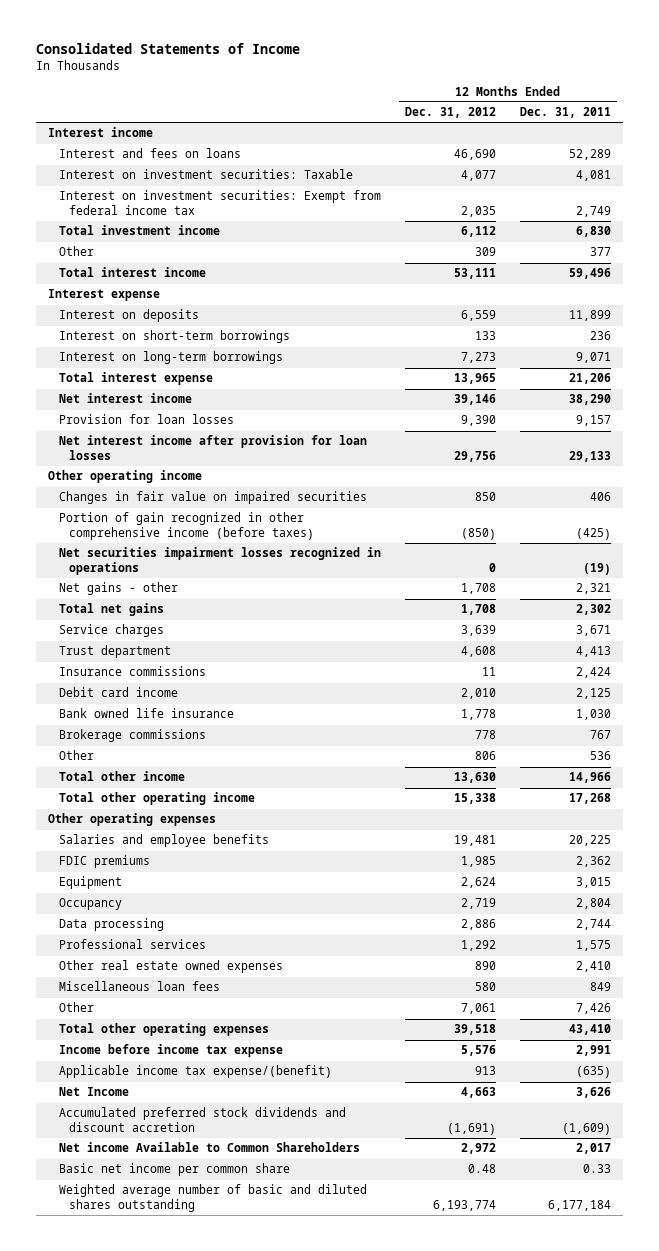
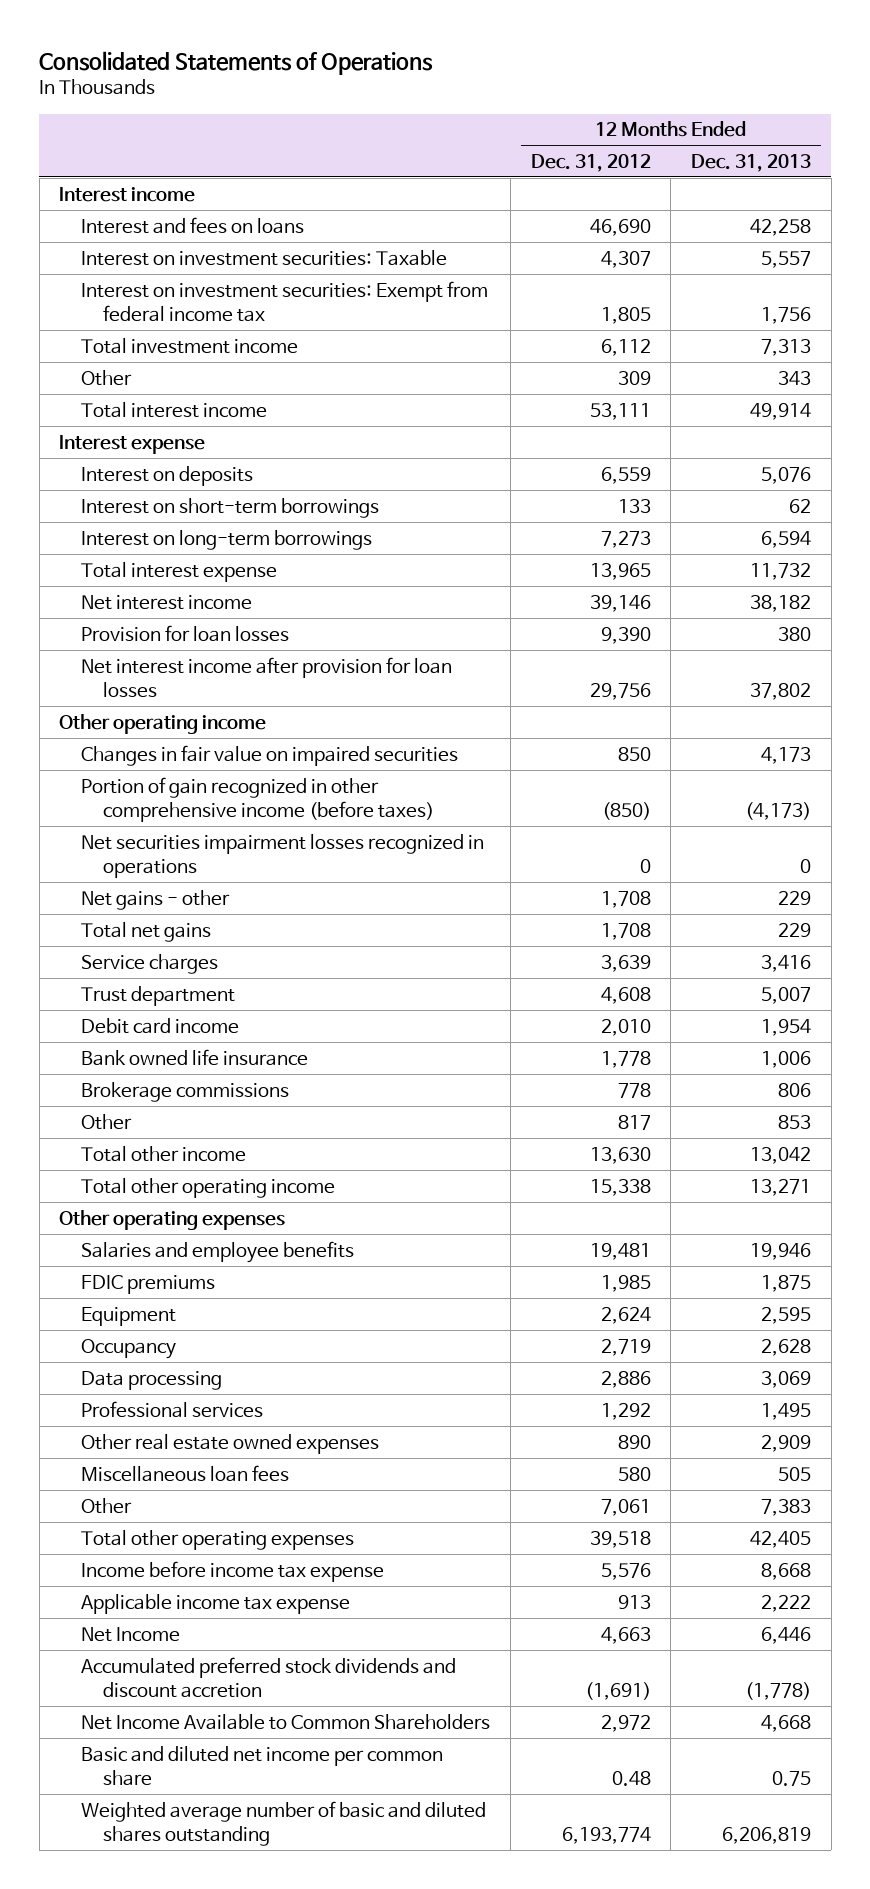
[36,42,301,54] Consolidated Statements of Income -> [39,50,434,75] Consolidated Statements of Operations
[520,107,612,119] Dec. 31, 2011 -> none
none -> [690,153,811,172] Dec. 31, 2013
[460,170,496,182] 4,077 -> [600,250,651,268] 4,307
[460,205,496,217] 2,035 -> [600,307,651,325] 1,805
[58,666,206,677] Insurance commissions -> none
[474,751,496,761] 806 -> [617,1114,651,1130] 817
[58,1065,332,1079] Applicable income tax expense/(benefit) -> [81,1593,351,1614] Applicable income tax expense
[58,1142,360,1153] Net income Available to Common Shareholders -> [81,1713,491,1730] Net Income Available to Common Shareholders
[58,1163,290,1177] Basic net income per common share -> [81,1745,444,1787] Basic and diluted net income per common share

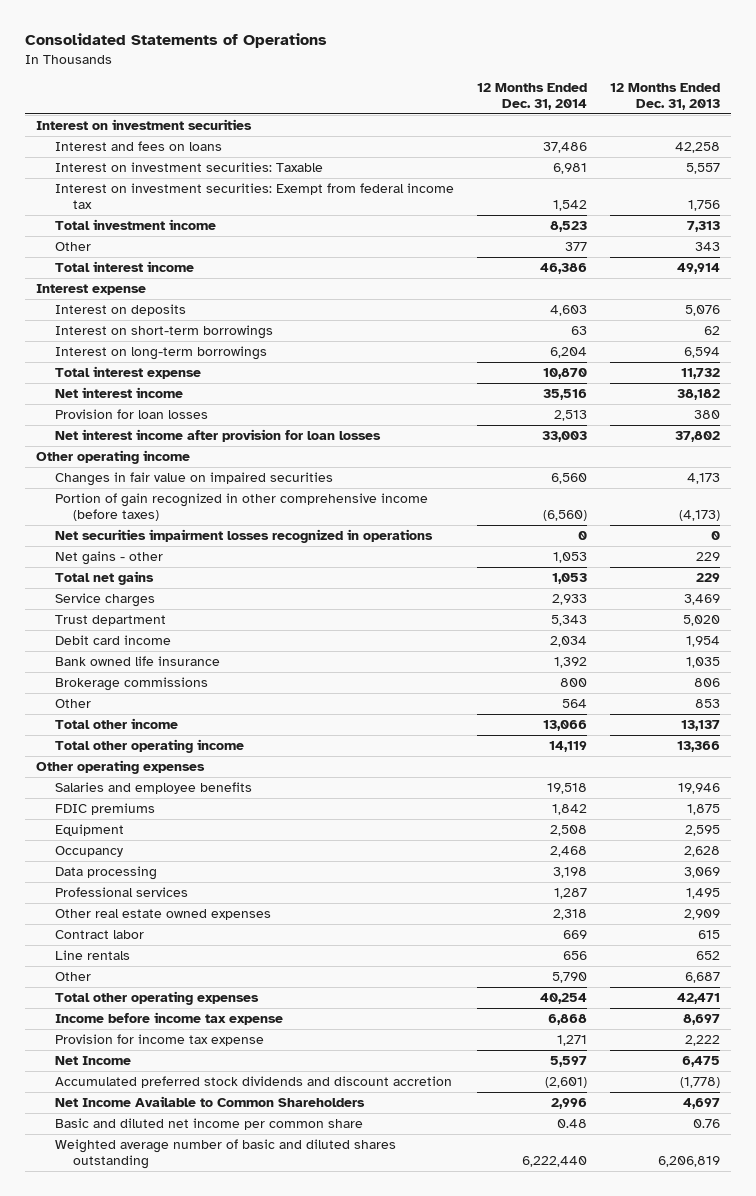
[530,153,651,172] Dec. 31, 2012 -> none
none -> [476,83,587,110] 12 Months Ended Dec. 31, 2014
[59,186,196,202] Interest income -> [36,119,253,131] Interest on investment securities
[760,954,811,972] 3,416 -> [683,594,720,606] 3,469
[760,986,811,1004] 5,007 -> [682,615,720,627] 5,020
[760,1050,811,1068] 1,006 -> [685,657,720,669] 1,035
[749,1146,811,1164] 13,042 -> [680,720,720,732] 13,137
[749,1178,811,1196] 13,271 -> [676,741,720,753] 13,366
[81,1464,290,1482] Miscellaneous loan fees -> none
none -> [54,930,144,940] Contract labor
none -> [54,950,130,961] Line rentals
[760,1498,811,1516] 7,383 -> [684,972,720,984] 6,687
[749,1530,811,1548] 42,405 -> [676,993,720,1005] 42,471
[760,1562,811,1580] 8,668 -> [682,1014,720,1026] 8,697
[81,1593,351,1614] Applicable income tax expense -> [54,1034,264,1047] Provision for income tax expense
[760,1626,811,1644] 6,446 -> [681,1056,720,1068] 6,475
[760,1714,811,1732] 4,668 -> [682,1098,720,1110] 4,697
[771,1771,811,1787] 0.75 -> [692,1119,720,1129] 0.76

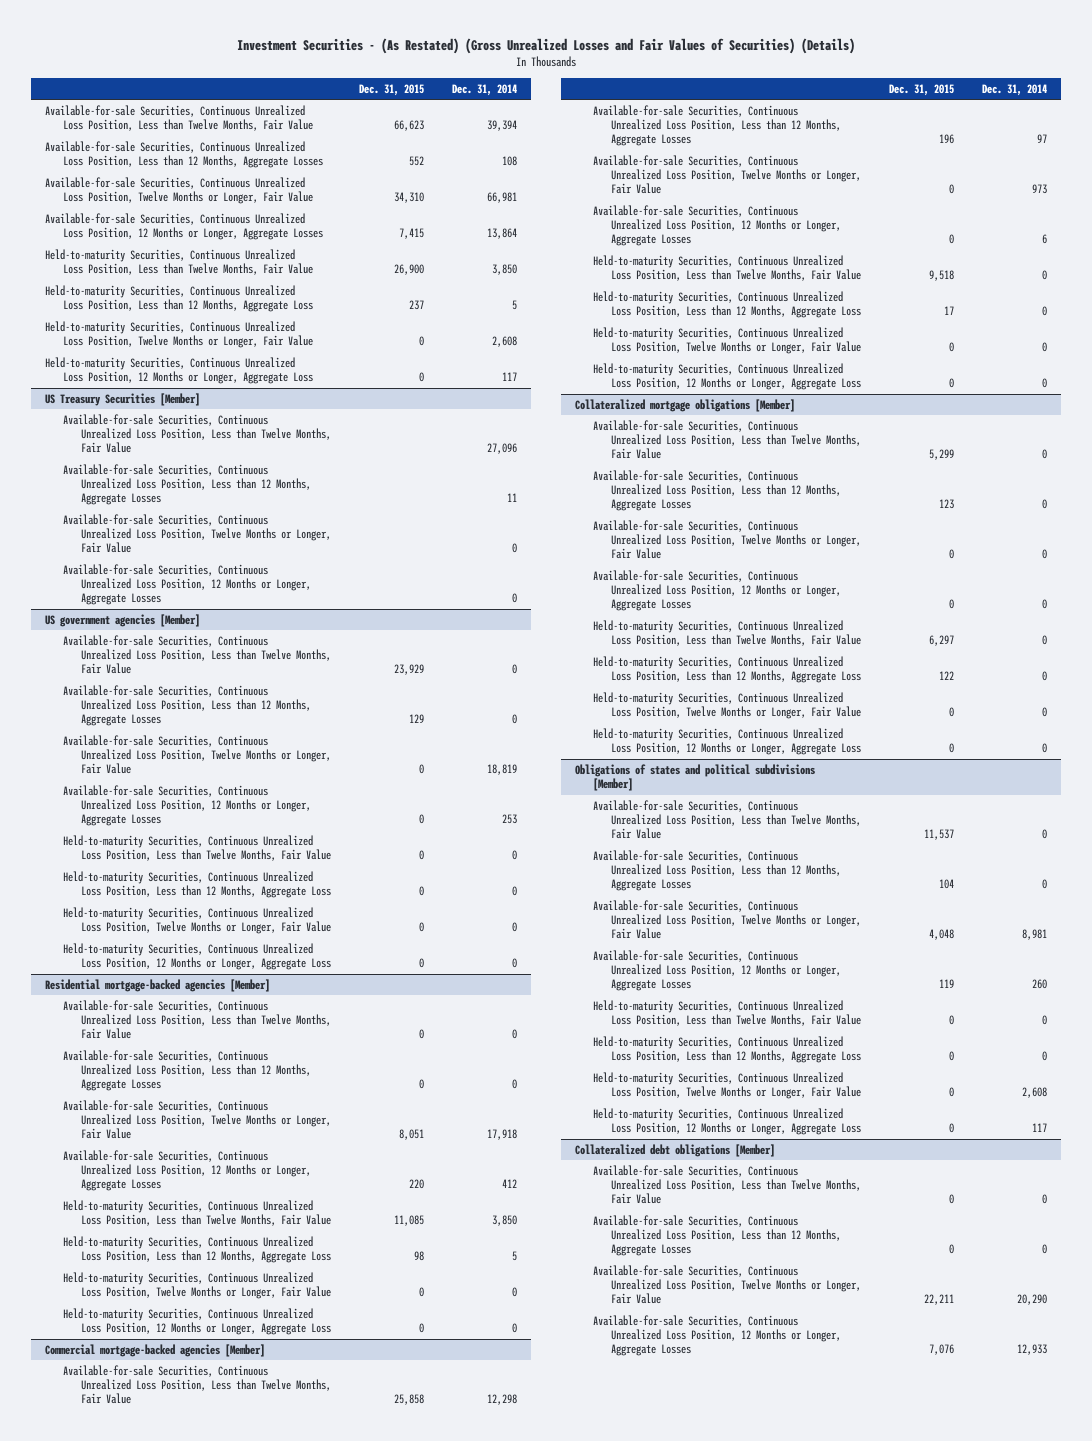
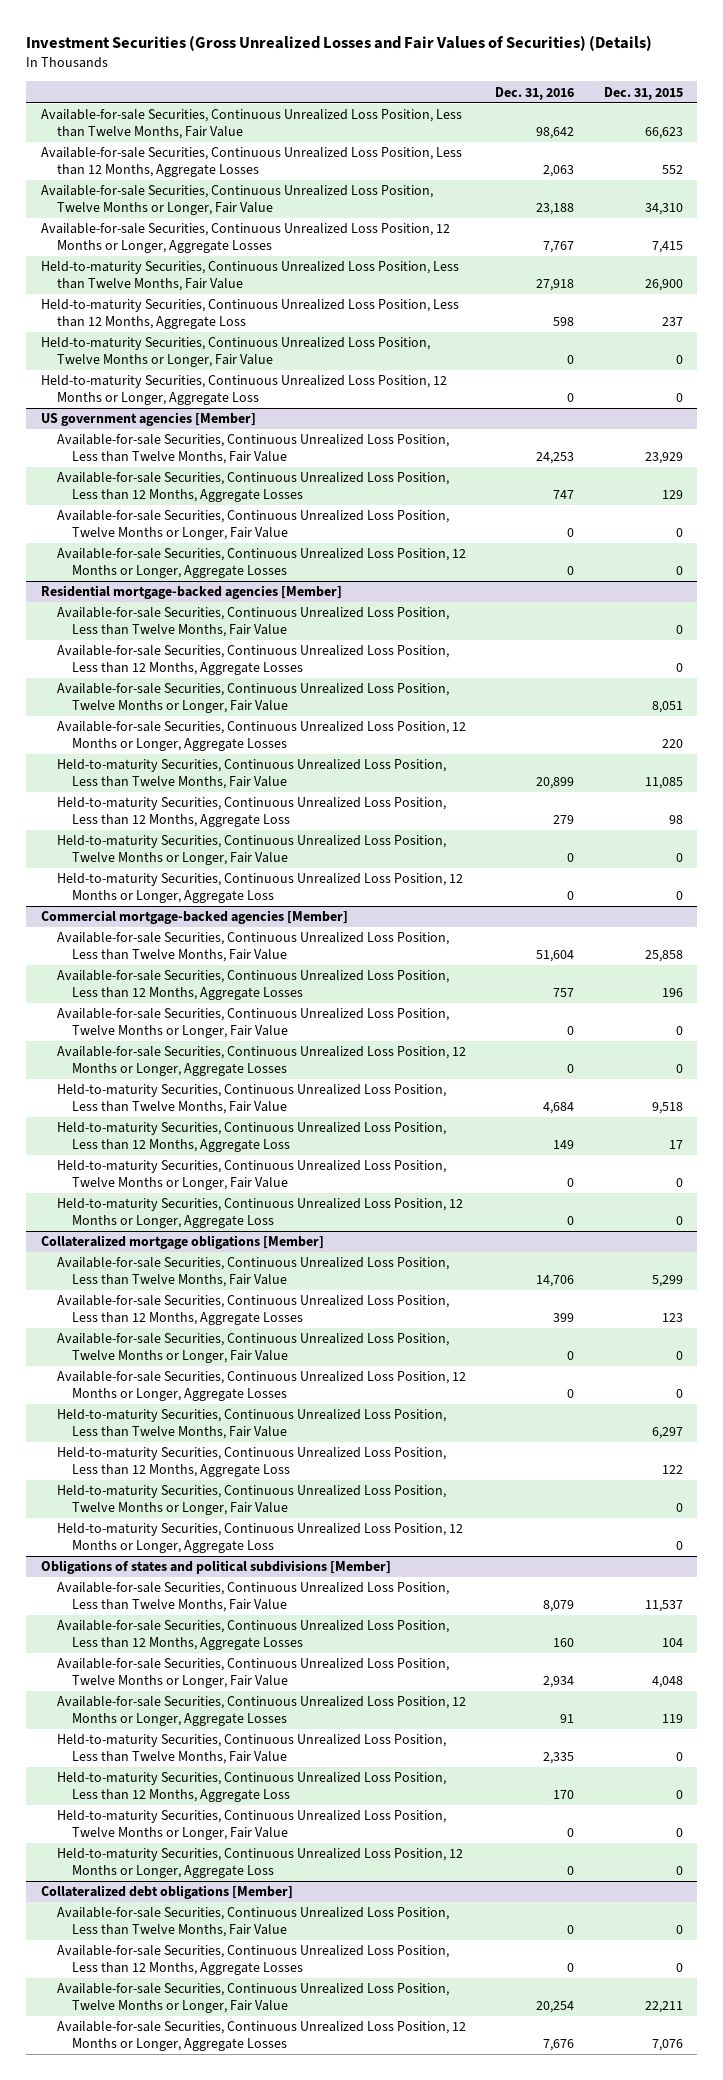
[236,37,855,54] Investment Securities - (As Restated) (Gross Unrealized Losses and Fair Values of Securities) (Details) -> [25,34,652,51] Investment Securities (Gross Unrealized Losses and Fair Values of Securities) (Details)
[451,83,517,96] Dec. 31, 2014 -> none
none -> [495,86,575,100] Dec. 31, 2016
[44,392,200,406] US Treasury Securities [Member] -> none
[62,413,332,454] Available-for-sale Securities, Continuous Unrealized Loss Position, Less than Twelve Months, Fair Value -> none
[62,463,312,506] Available-for-sale Securities, Continuous Unrealized Loss Position, Less than 12 Months, Aggregate Losses -> none
[62,513,332,554] Available-for-sale Securities, Continuous Unrealized Loss Position, Twelve Months or Longer, Fair Value -> none
[62,563,312,606] Available-for-sale Securities, Continuous Unrealized Loss Position, 12 Months or Longer, Aggregate Losses -> none
[62,834,332,862] Held-to-maturity Securities, Continuous Unrealized Loss Position, Less than Twelve Months, Fair Value -> none
[62,870,332,899] Held-to-maturity Securities, Continuous Unrealized Loss Position, Less than 12 Months, Aggregate Loss -> none
[62,906,332,935] Held-to-maturity Securities, Continuous Unrealized Loss Position, Twelve Months or Longer, Fair Value -> none
[62,942,332,971] Held-to-maturity Securities, Continuous Unrealized Loss Position, 12 Months or Longer, Aggregate Loss -> none

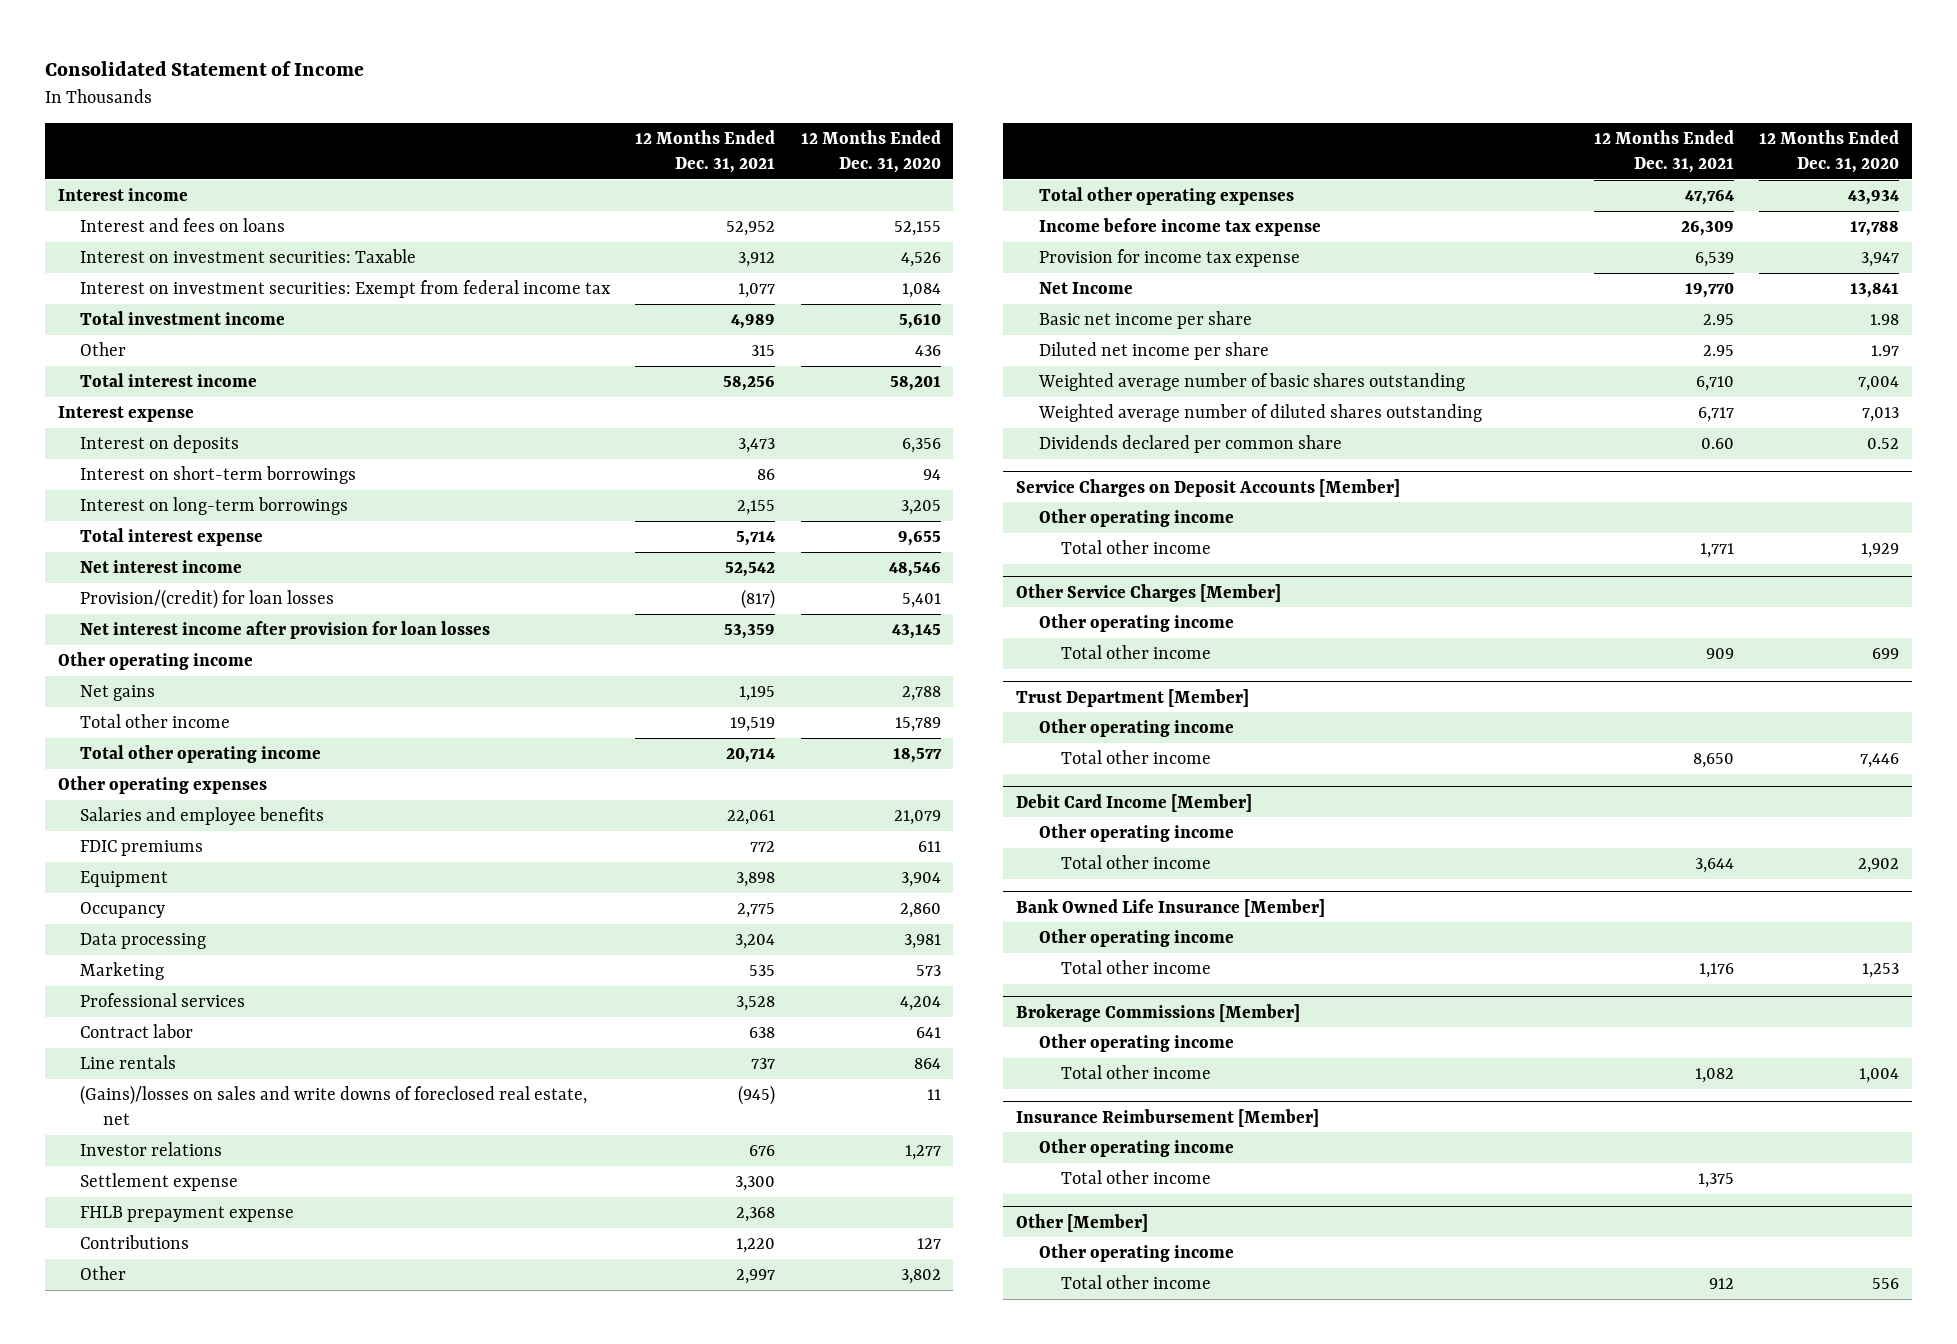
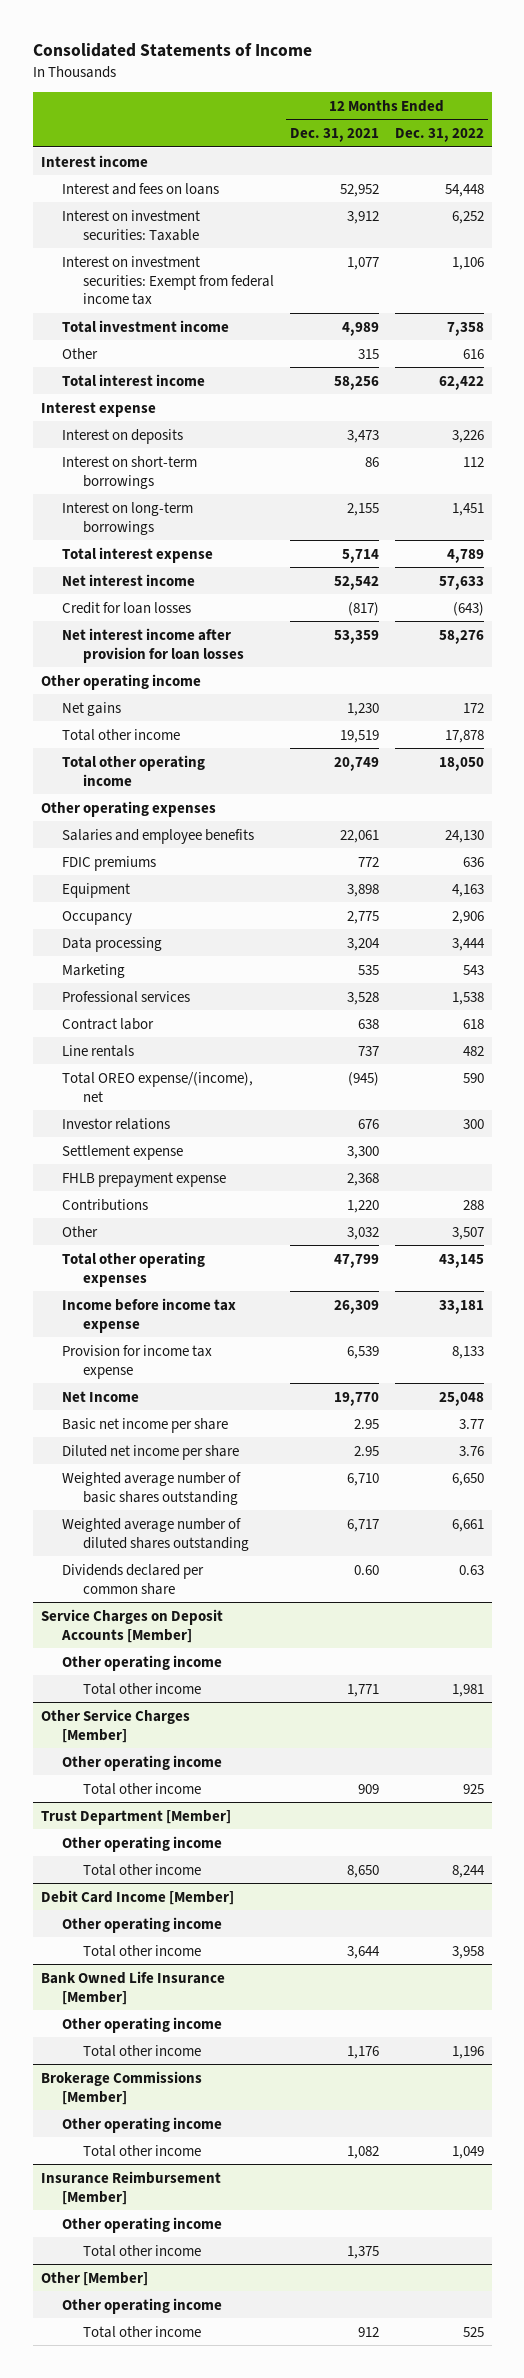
[45,61,365,77] Consolidated Statement of Income -> [32,43,312,58] Consolidated Statements of Income
[800,130,941,174] 12 Months Ended Dec. 31, 2020 -> none
none -> [394,128,484,143] Dec. 31, 2022
[80,589,335,610] Provision/(credit) for loan losses -> [61,601,191,614] Credit for loan losses
[739,686,776,702] 1,195 -> [346,702,379,716] 1,230
[726,748,776,764] 20,714 -> [333,756,379,771] 20,749
[80,1085,588,1125] (Gains)/losses on sales and write downs of foreclosed real estate, net -> [61,1071,253,1102] Total OREO expense/(income), net
[736,1269,776,1285] 2,997 -> [346,1226,379,1240] 3,032
[1684,190,1734,206] 47,764 -> [333,1253,379,1268] 47,799

